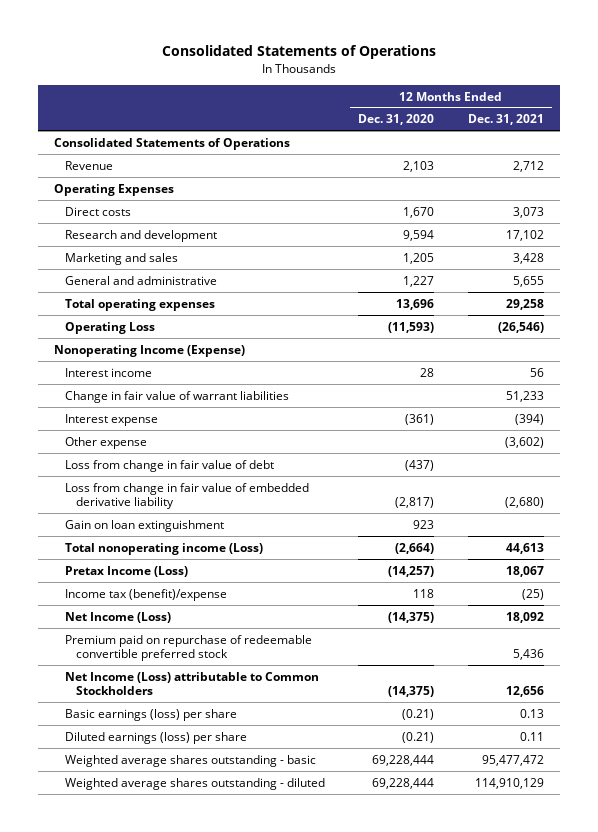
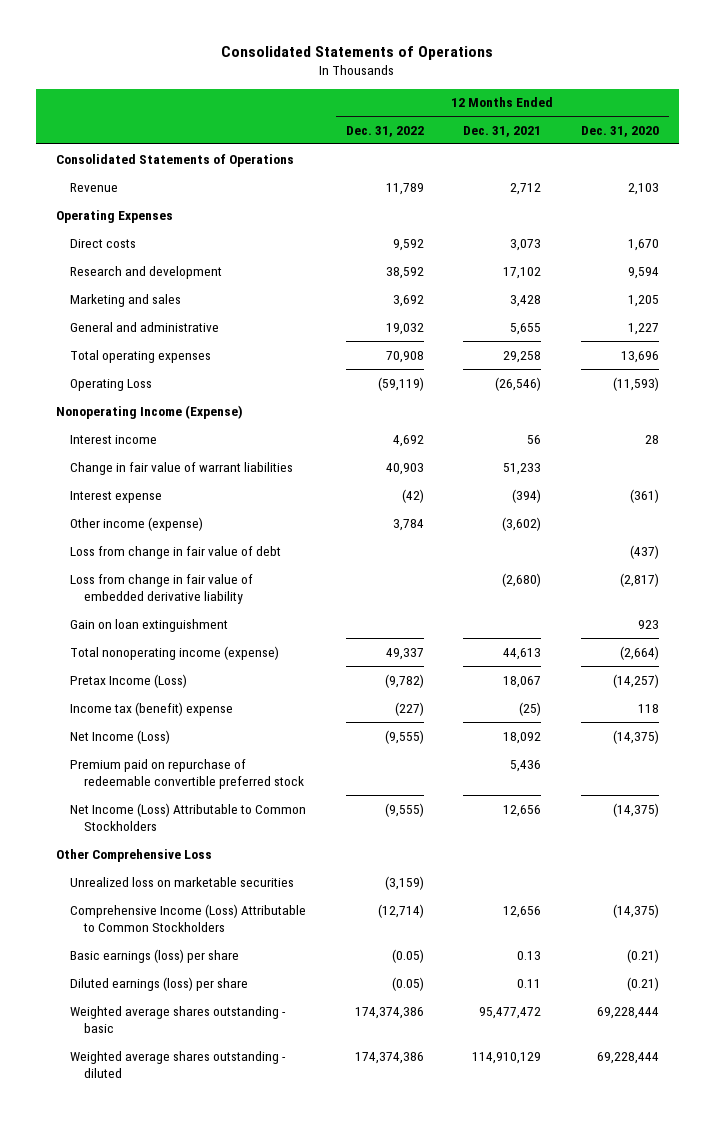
none -> [345,125,424,137] Dec. 31, 2022
[65,436,148,449] Other expense -> [69,516,203,531] Other income (expense)
[65,542,264,555] Total nonoperating income (Loss) -> [69,645,279,660] Total nonoperating income (expense)
[65,588,228,601] Income tax (benefit)/expense -> [69,701,233,716] Income tax (benefit) expense
[65,671,320,696] Net Income (Loss) attributable to Common Stockholders -> [69,802,306,831] Net Income (Loss) Attributable to Common Stockholders
none -> [55,848,212,862] Other Comprehensive Loss
none -> [69,876,294,887] Unrealized loss on marketable securities
none -> [69,903,306,932] Comprehensive Income (Loss) Attributable to Common Stockholders

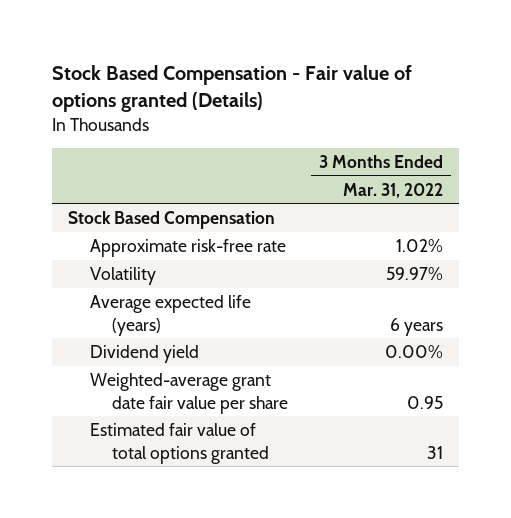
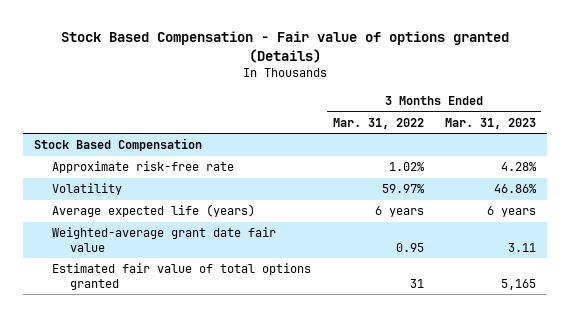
none -> [445,117,537,129] Mar. 31, 2023
[89,344,199,363] Dividend yield -> none
[89,372,288,414] Weighted-average grant date fair value per share -> [52,227,277,252] Weighted-average grant date fair value

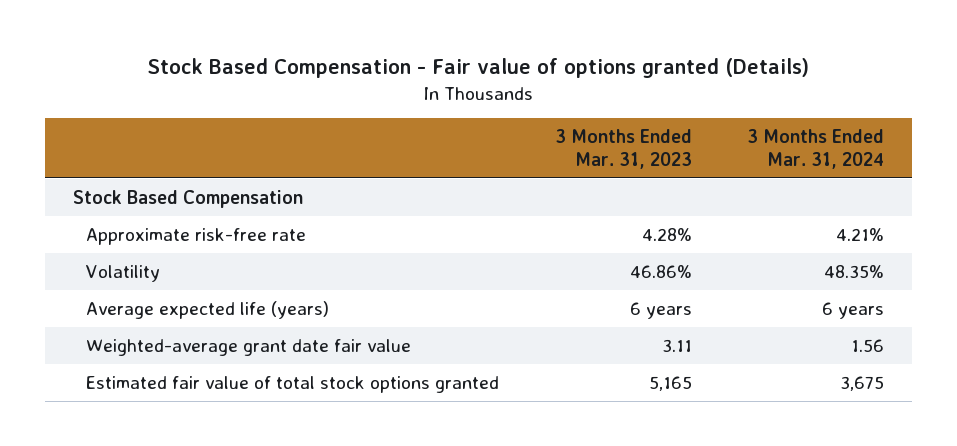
[332,117,424,129] Mar. 31, 2022 -> none
none -> [747,129,885,169] 3 Months Ended Mar. 31, 2024
[52,263,312,290] Estimated fair value of total options granted -> [86,375,500,393] Estimated fair value of total stock options granted

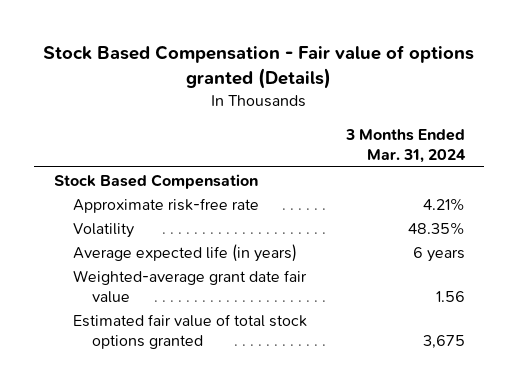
[554,129,692,169] 3 Months Ended Mar. 31, 2023 -> none
[86,300,330,319] Average expected life (years) -> [73,243,298,262] Average expected life (in years)

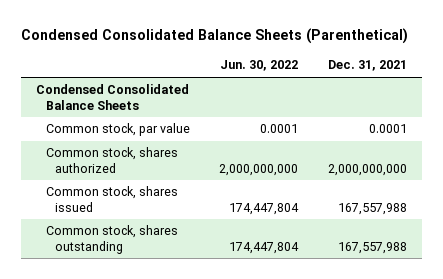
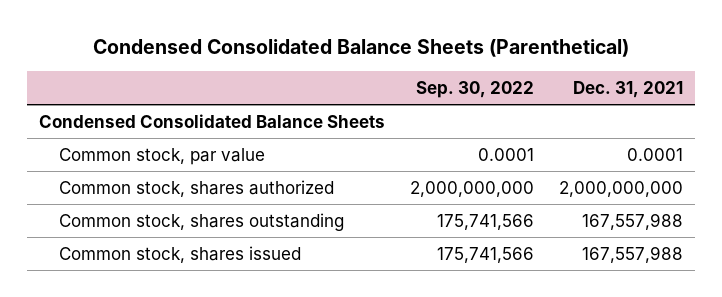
[220,60,299,72] Jun. 30, 2022 -> none
none -> [416,80,535,98] Sep. 30, 2022
[45,186,178,212] Common stock, shares issued -> [58,245,301,263] Common stock, shares issued

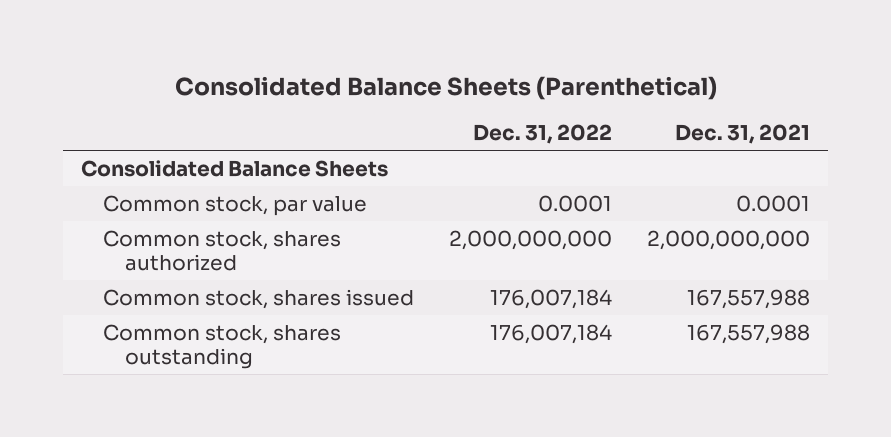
[93,38,630,57] Condensed Consolidated Balance Sheets (Parenthetical) -> [174,75,717,100] Consolidated Balance Sheets (Parenthetical)
[416,80,535,98] Sep. 30, 2022 -> none
none -> [473,124,613,145] Dec. 31, 2022
[39,113,386,128] Condensed Consolidated Balance Sheets -> [80,159,388,177] Consolidated Balance Sheets
[58,212,344,231] Common stock, shares outstanding -> [103,323,342,370] Common stock, shares outstanding

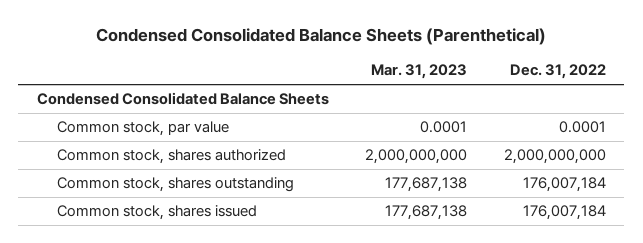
[174,75,717,100] Consolidated Balance Sheets (Parenthetical) -> [96,28,547,46] Condensed Consolidated Balance Sheets (Parenthetical)
[675,124,811,145] Dec. 31, 2021 -> none
none -> [371,64,468,80] Mar. 31, 2023
[80,159,388,177] Consolidated Balance Sheets -> [36,92,329,106] Condensed Consolidated Balance Sheets
[103,288,415,309] Common stock, shares issued -> [56,205,257,221] Common stock, shares issued

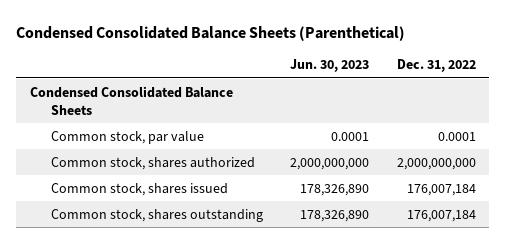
[371,64,468,80] Mar. 31, 2023 -> none
none -> [290,59,370,73] Jun. 30, 2023
[56,177,294,193] Common stock, shares outstanding -> [50,208,263,222] Common stock, shares outstanding

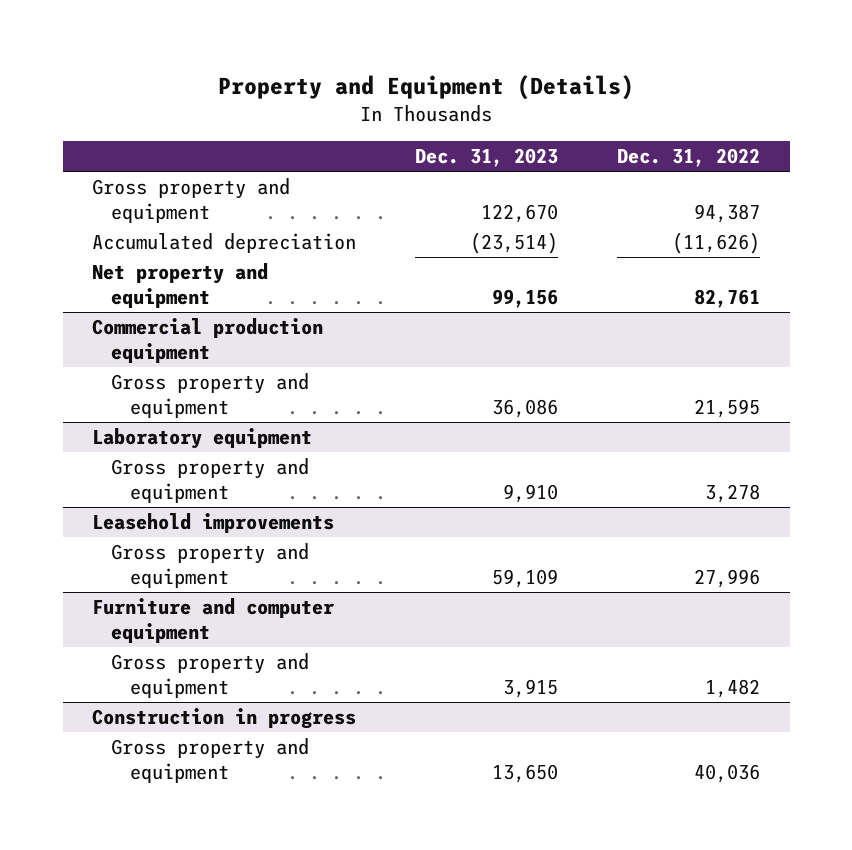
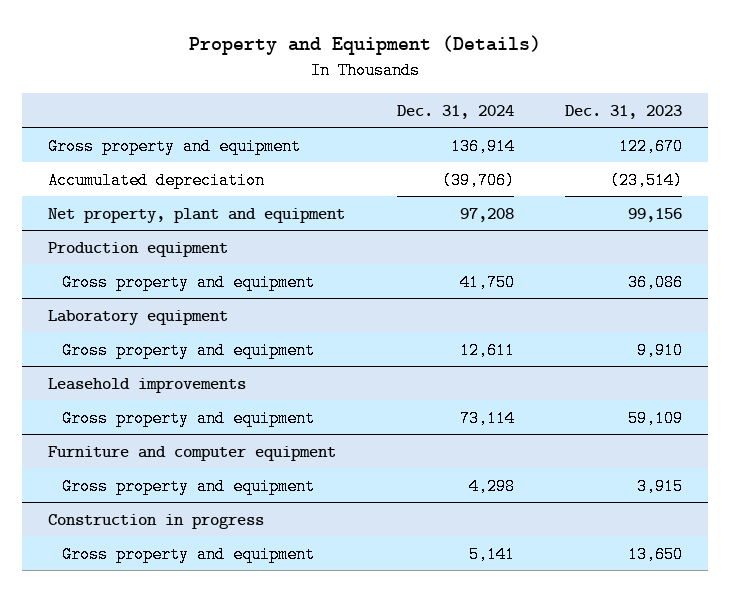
[617,148,761,168] Dec. 31, 2022 -> none
none -> [396,104,514,119] Dec. 31, 2024
[92,262,269,308] Net property and equipment -> [48,207,346,223] Net property, plant and equipment
[92,317,324,363] Commercial production equipment -> [48,241,229,257] Production equipment

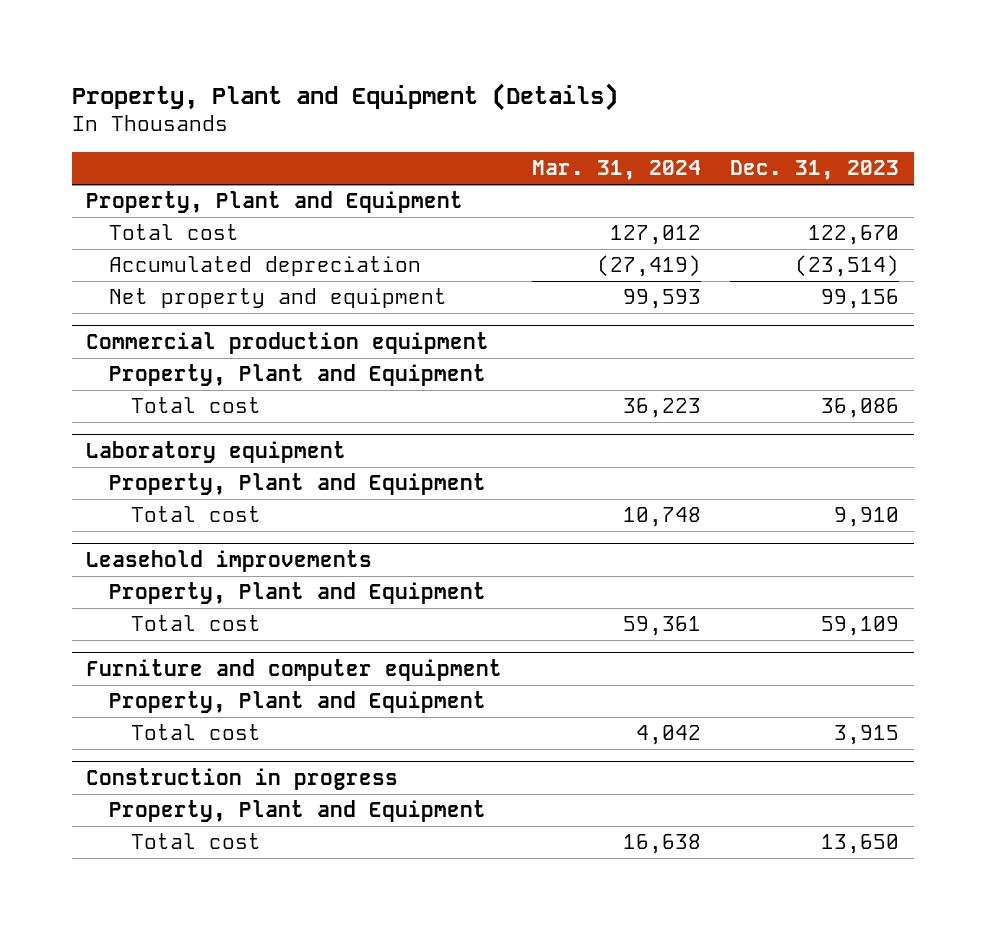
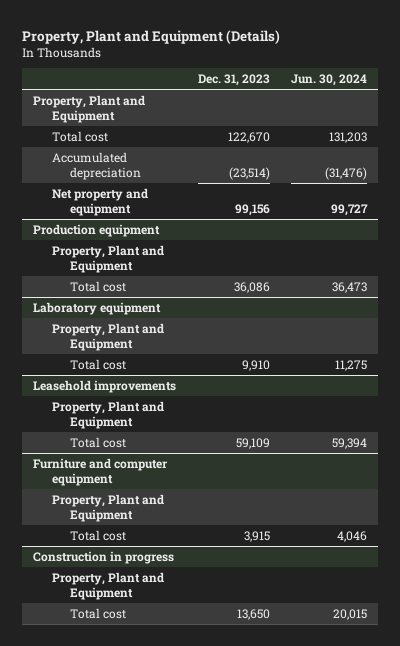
[531,160,701,181] Mar. 31, 2024 -> none
none -> [291,74,368,87] Jun. 30, 2024
[86,331,490,354] Commercial production equipment -> [33,223,161,237] Production equipment

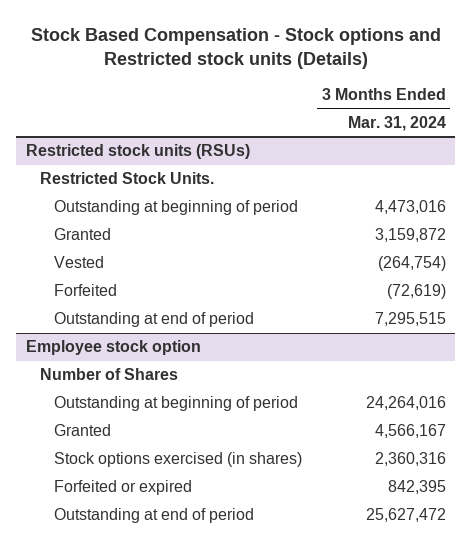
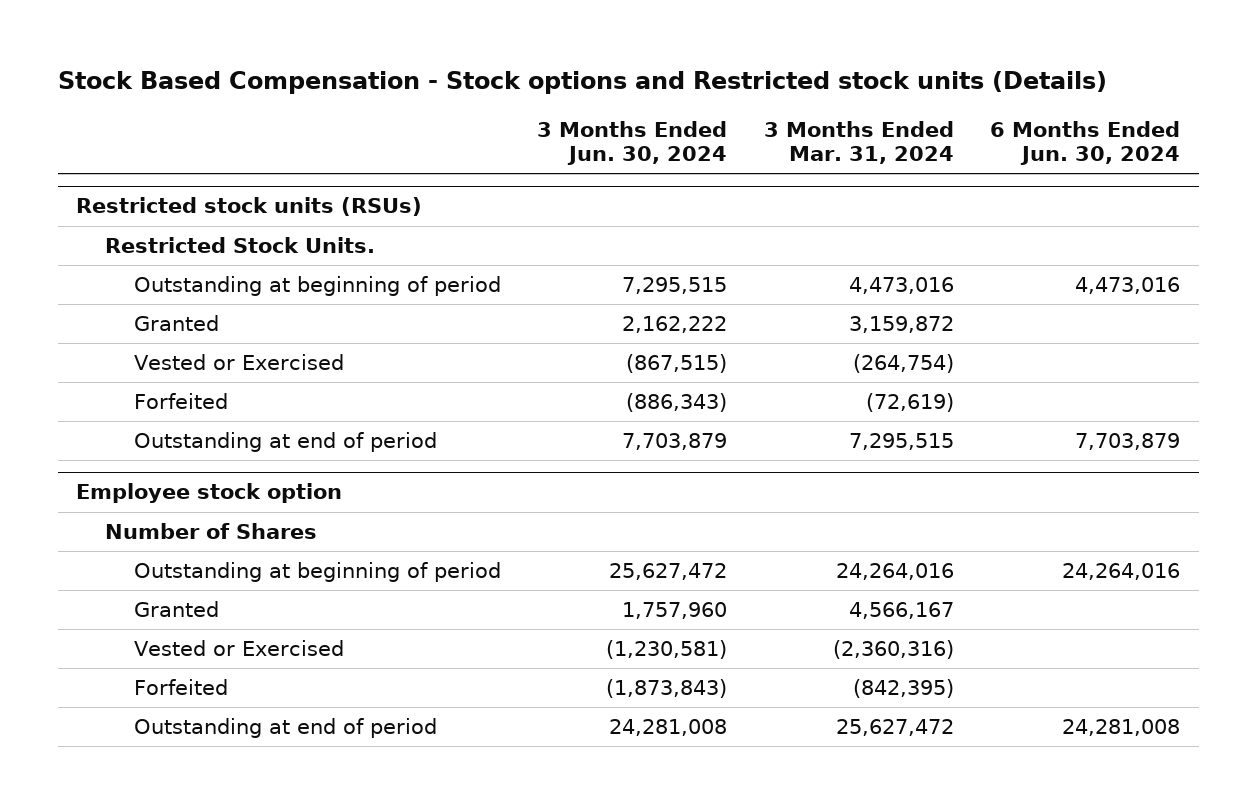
none -> [537,120,728,166] 3 Months Ended Jun. 30, 2024
none -> [990,120,1181,166] 6 Months Ended Jun. 30, 2024
[54,256,105,269] Vested -> [133,354,344,371] Vested or Exercised
[54,452,303,468] Stock options exercised (in shares) -> none
none -> [133,640,344,657] Vested or Exercised
[54,480,193,496] Forfeited or expired -> [133,679,228,696] Forfeited
[387,480,446,495] 842,395 -> [852,679,954,699] (842,395)

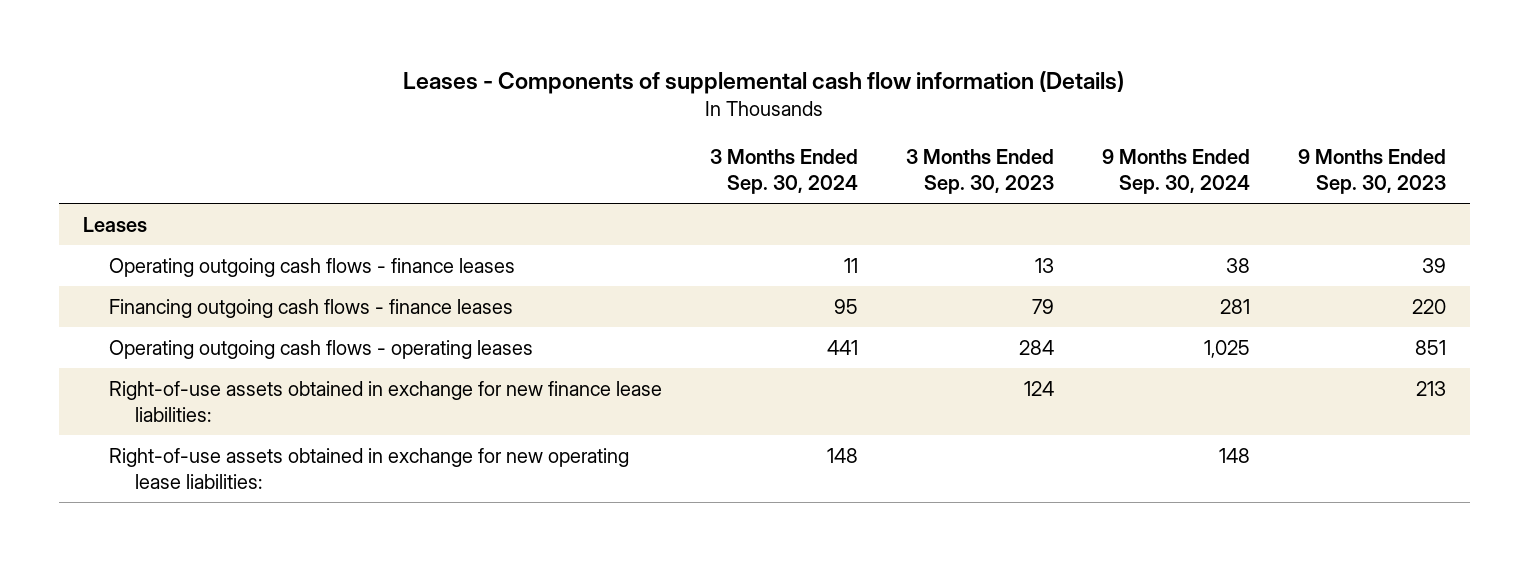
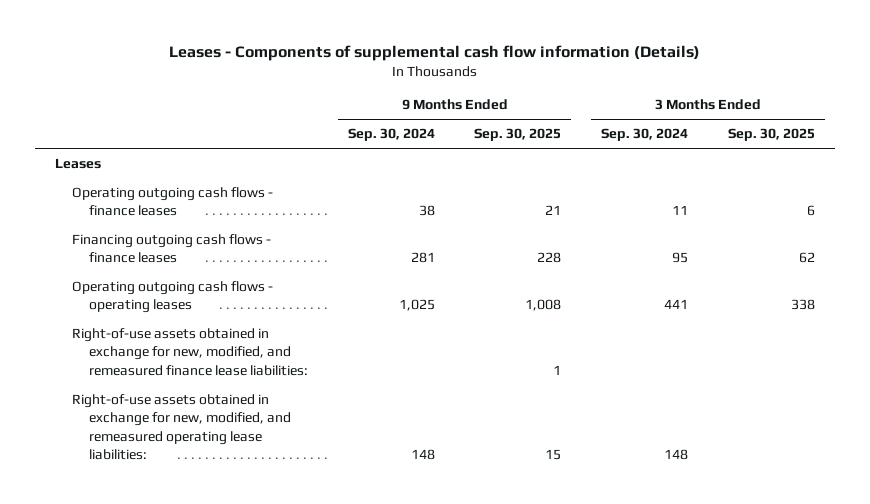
[905,148,1054,194] 3 Months Ended Sep. 30, 2023 -> none
[1297,148,1446,194] 9 Months Ended Sep. 30, 2023 -> none
none -> [474,128,562,142] Sep. 30, 2025
none -> [727,128,815,142] Sep. 30, 2025
[108,380,662,422] Right-of-use assets obtained in exchange for new finance lease liabilities: -> [71,328,309,376] Right-of-use assets obtained in exchange for new, modified, and remeasured finance lease liabilities:
[108,447,629,489] Right-of-use assets obtained in exchange for new operating lease liabilities: -> [71,394,292,460] Right-of-use assets obtained in exchange for new, modified, and remeasured operating lease liabilities:

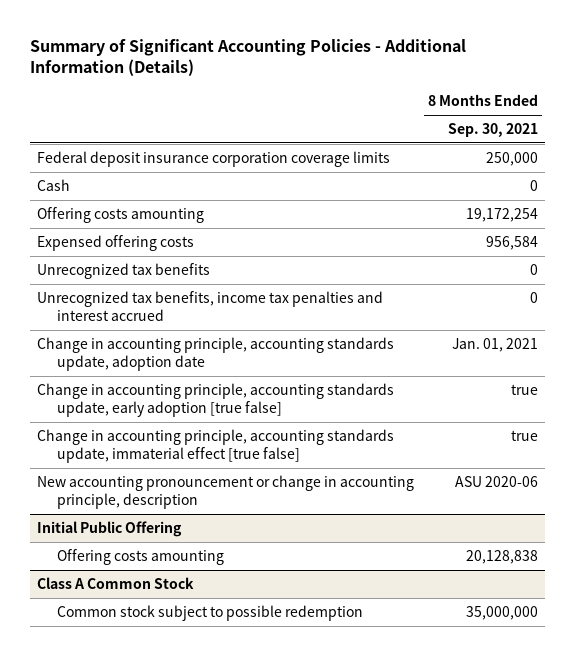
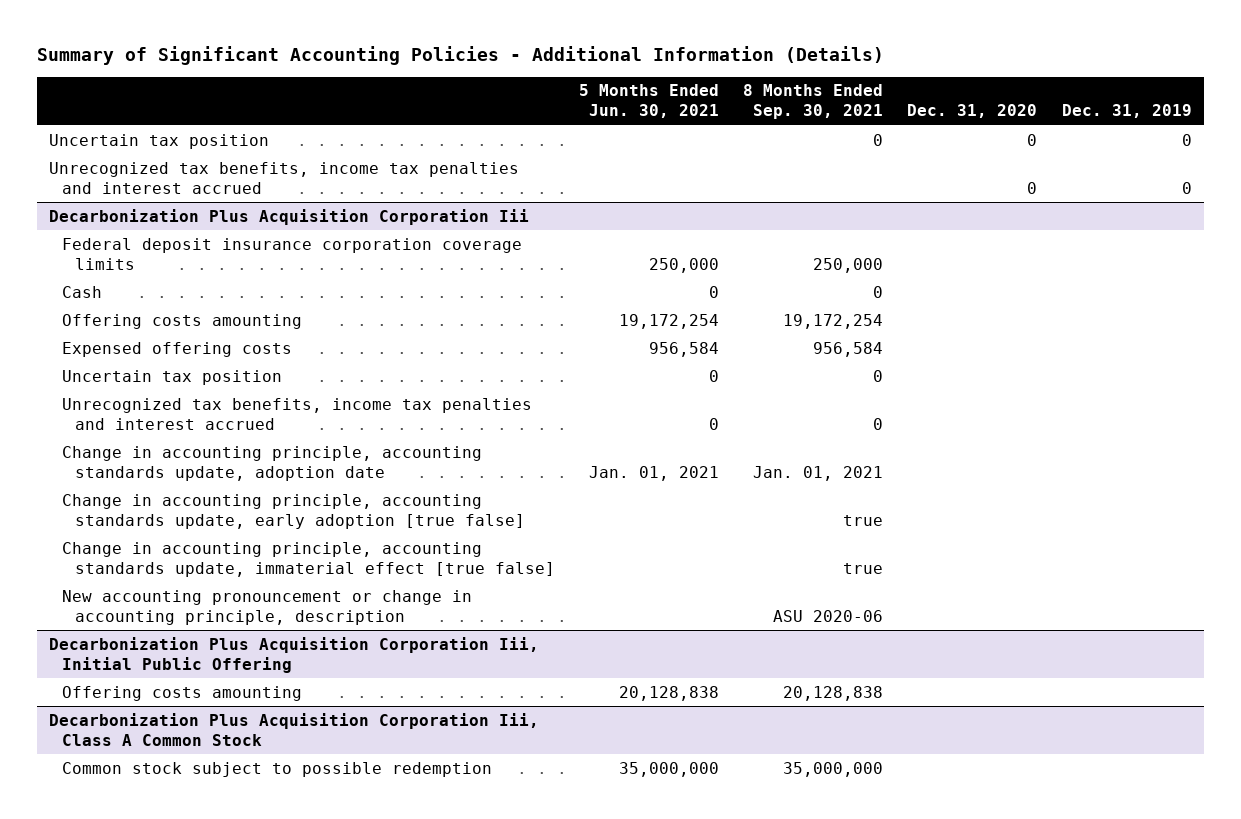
none -> [578,84,719,119] 5 Months Ended Jun. 30, 2021
none -> [907,104,1038,119] Dec. 31, 2020
none -> [1061,104,1192,119] Dec. 31, 2019
none -> [48,133,269,149] Uncertain tax position
none -> [48,161,519,194] Unrecognized tax benefits, income tax penalties and interest accrued
none -> [48,208,529,225] Decarbonization Plus Acquisition Corporation Iii
[36,262,210,279] Unrecognized tax benefits -> [61,369,282,385] Uncertain tax position
[36,520,182,537] Initial Public Offering -> none
none -> [48,636,539,673] Decarbonization Plus Acquisition Corporation Iii, Initial Public Offering
[36,576,194,589] Class A Common Stock -> none
none -> [48,712,539,746] Decarbonization Plus Acquisition Corporation Iii, Class A Common Stock

